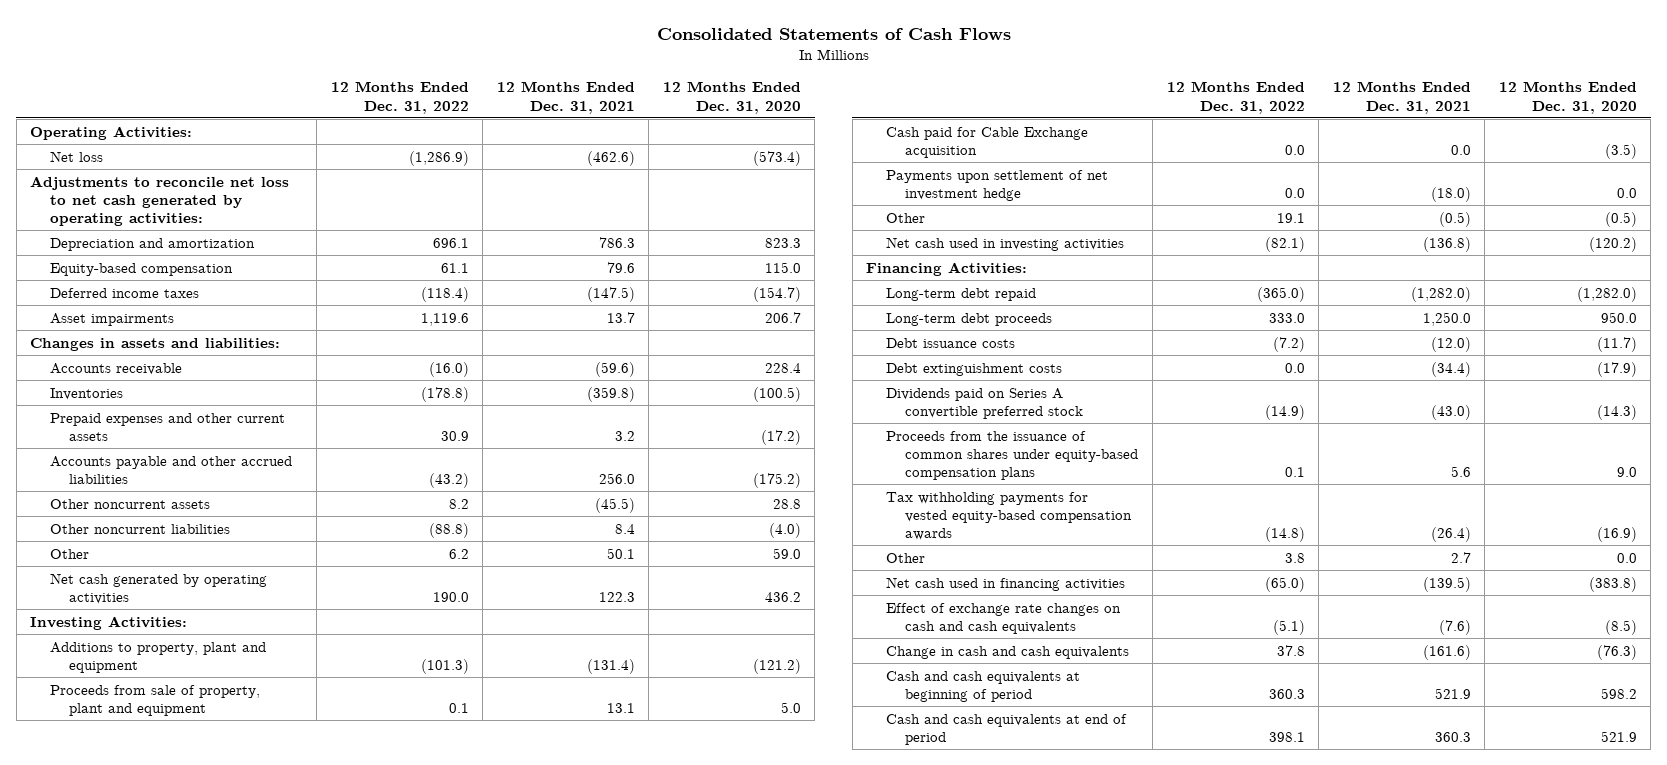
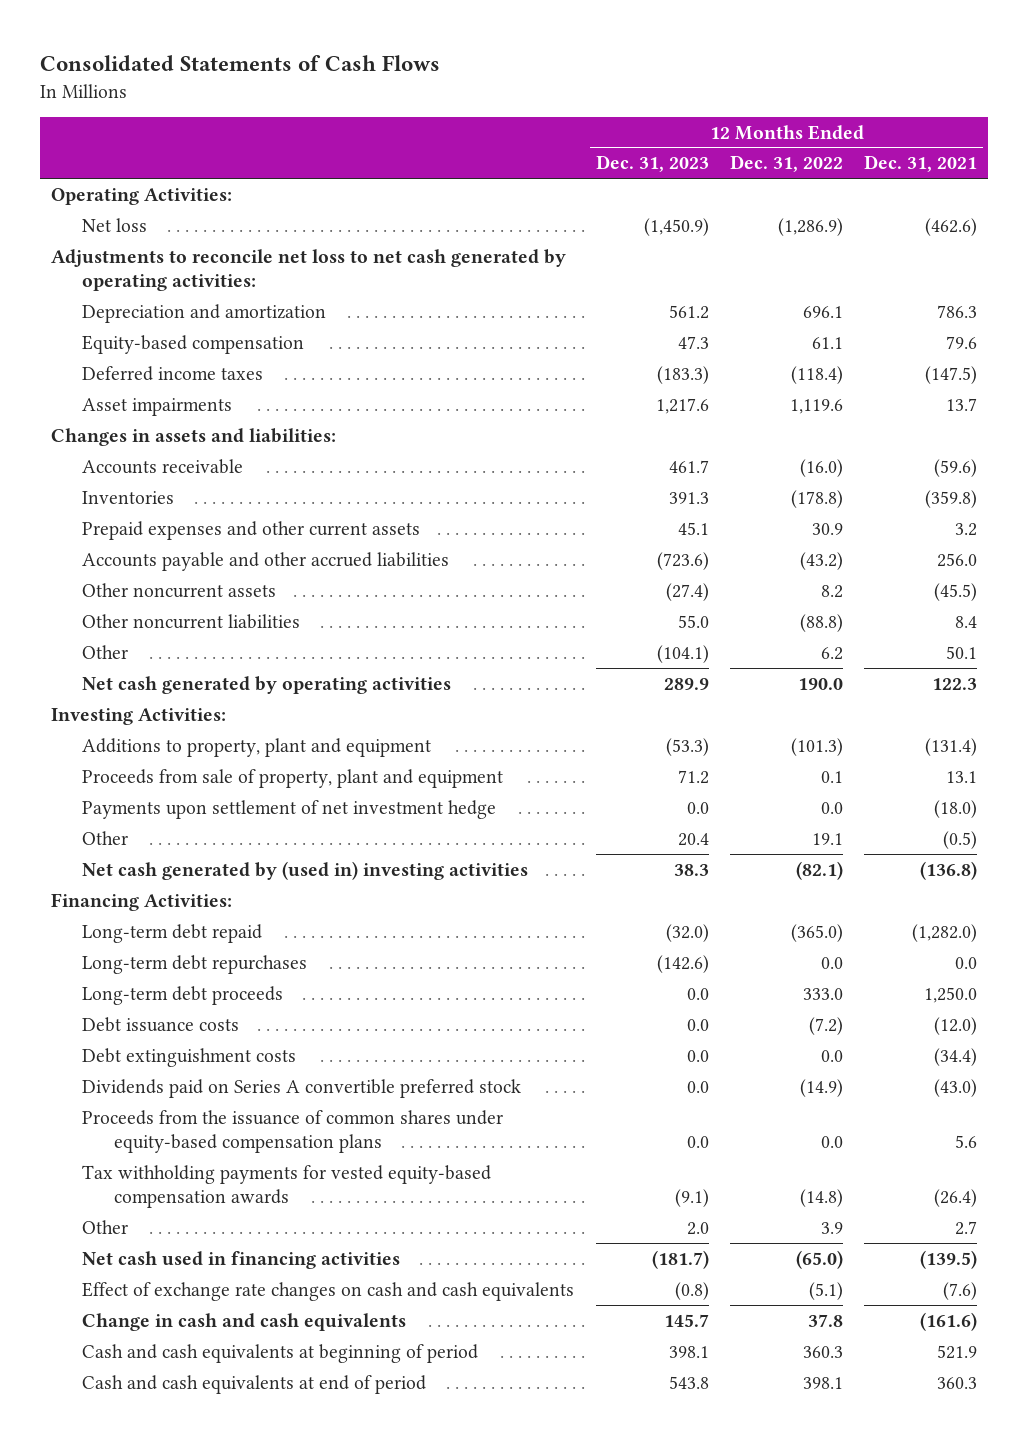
[662,81,801,114] 12 Months Ended Dec. 31, 2020 -> none
none -> [595,155,709,173] Dec. 31, 2023
[885,126,1088,158] Cash paid for Cable Exchange acquisition -> none
[885,236,1124,251] Net cash used in investing activities -> [82,860,529,880] Net cash generated by (used in) investing activities
none -> [82,954,308,974] Long-term debt repurchases
[1284,467,1305,478] 0.1 -> [821,1136,844,1149] 0.0
[1284,552,1305,563] 3.8 -> [821,1221,844,1234] 3.9

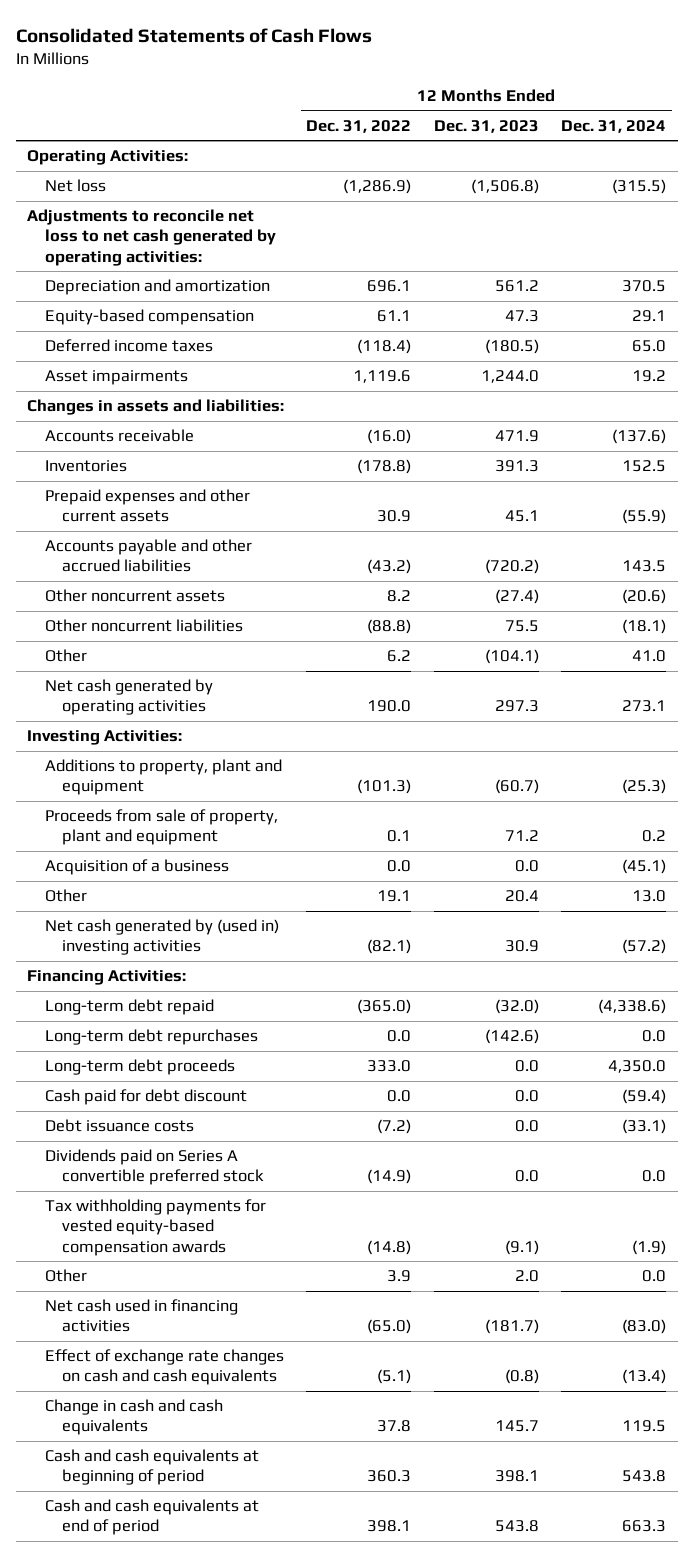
[864,155,978,173] Dec. 31, 2021 -> none
none -> [561,119,667,133] Dec. 31, 2024
[643,217,709,236] (1,450.9) -> [470,179,539,195] (1,506.8)
[656,365,709,384] (183.3) -> [484,339,539,355] (180.5)
[655,397,709,414] 1,217.6 -> [480,370,539,384] 1,244.0
[668,459,709,473] 461.7 -> [494,430,539,443] 471.9
[656,551,709,570] (723.6) -> [484,559,539,575] (720.2)
[677,614,709,628] 55.0 -> [504,620,539,633] 75.5
[663,677,709,690] 289.9 -> [494,700,539,713] 297.3
[665,737,709,756] (53.3) -> [494,779,539,795] (60.7)
[82,799,497,819] Payments upon settlement of net investment hedge -> none
none -> [44,859,229,876] Acquisition of a business
[673,863,709,876] 38.3 -> [504,940,539,953] 30.9
none -> [44,1089,247,1106] Cash paid for debt discount
[82,1047,297,1067] Debt extinguishment costs -> none
[82,1109,504,1154] Proceeds from the issuance of common shares under equity-based compensation plans -> none

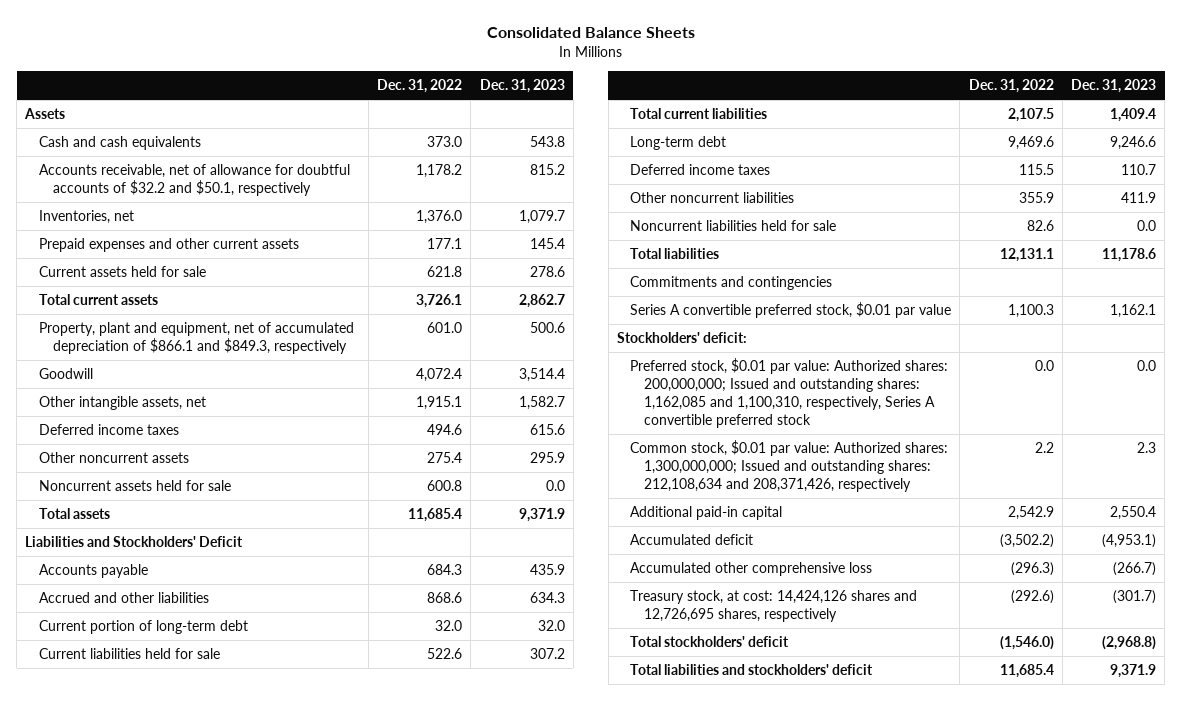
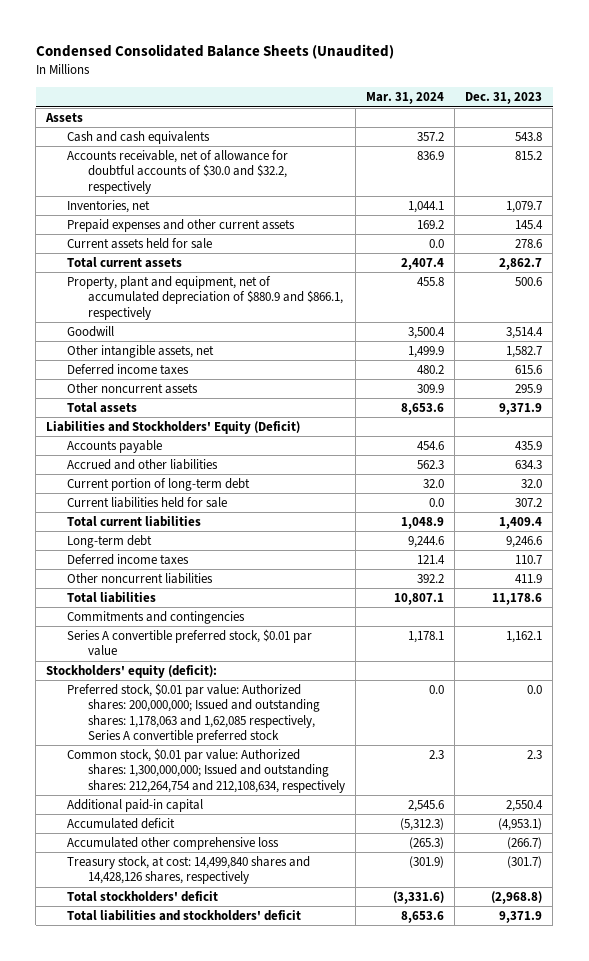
[486,27,695,39] Consolidated Balance Sheets -> [35,44,394,60] Condensed Consolidated Balance Sheets (Unaudited)
[377,79,463,94] Dec. 31, 2022 -> none
none -> [366,92,445,105] Mar. 31, 2024
[39,164,351,197] Accounts receivable, net of allowance for doubtful accounts of $32.2 and $50.1, respectively -> [67,150,289,194] Accounts receivable, net of allowance for doubtful accounts of $30.0 and $32.2, respectively
[39,322,355,355] Property, plant and equipment, net of accumulated depreciation of $866.1 and $849.3, respectively -> [67,276,344,320] Property, plant and equipment, net of accumulated depreciation of $880.9 and $866.1, respectively
[39,480,232,492] Noncurrent assets held for sale -> none
[25,536,244,548] Liabilities and Stockholders' Deficit -> [46,421,301,435] Liabilities and Stockholders' Equity (Deficit)
[630,220,837,232] Noncurrent liabilities held for sale -> none
[616,332,747,344] Stockholders' deficit: -> [46,665,218,679] Stockholders' equity (deficit):
[630,358,949,429] Preferred stock, $0.01 par value: Authorized shares: 200,000,000; Issued and outstanding shares: 1,162,085 and 1,100,310, respectively, Series A convertible preferred stock -> [67,683,321,744] Preferred stock, $0.01 par value: Authorized shares: 200,000,000; Issued and outstanding shares: 1,178,063 and 1,62,085 respectively, Series A convertible preferred stock
[630,440,949,493] Common stock, $0.01 par value: Authorized shares: 1,300,000,000; Issued and outstanding shares: 212,108,634 and 208,371,426, respectively -> [67,748,346,793] Common stock, $0.01 par value: Authorized shares: 1,300,000,000; Issued and outstanding shares: 212,264,754 and 212,108,634, respectively
[630,590,918,623] Treasury stock, at cost: 14,424,126 shares and 12,726,695 shares, respectively -> [67,856,311,885] Treasury stock, at cost: 14,499,840 shares and 14,428,126 shares, respectively

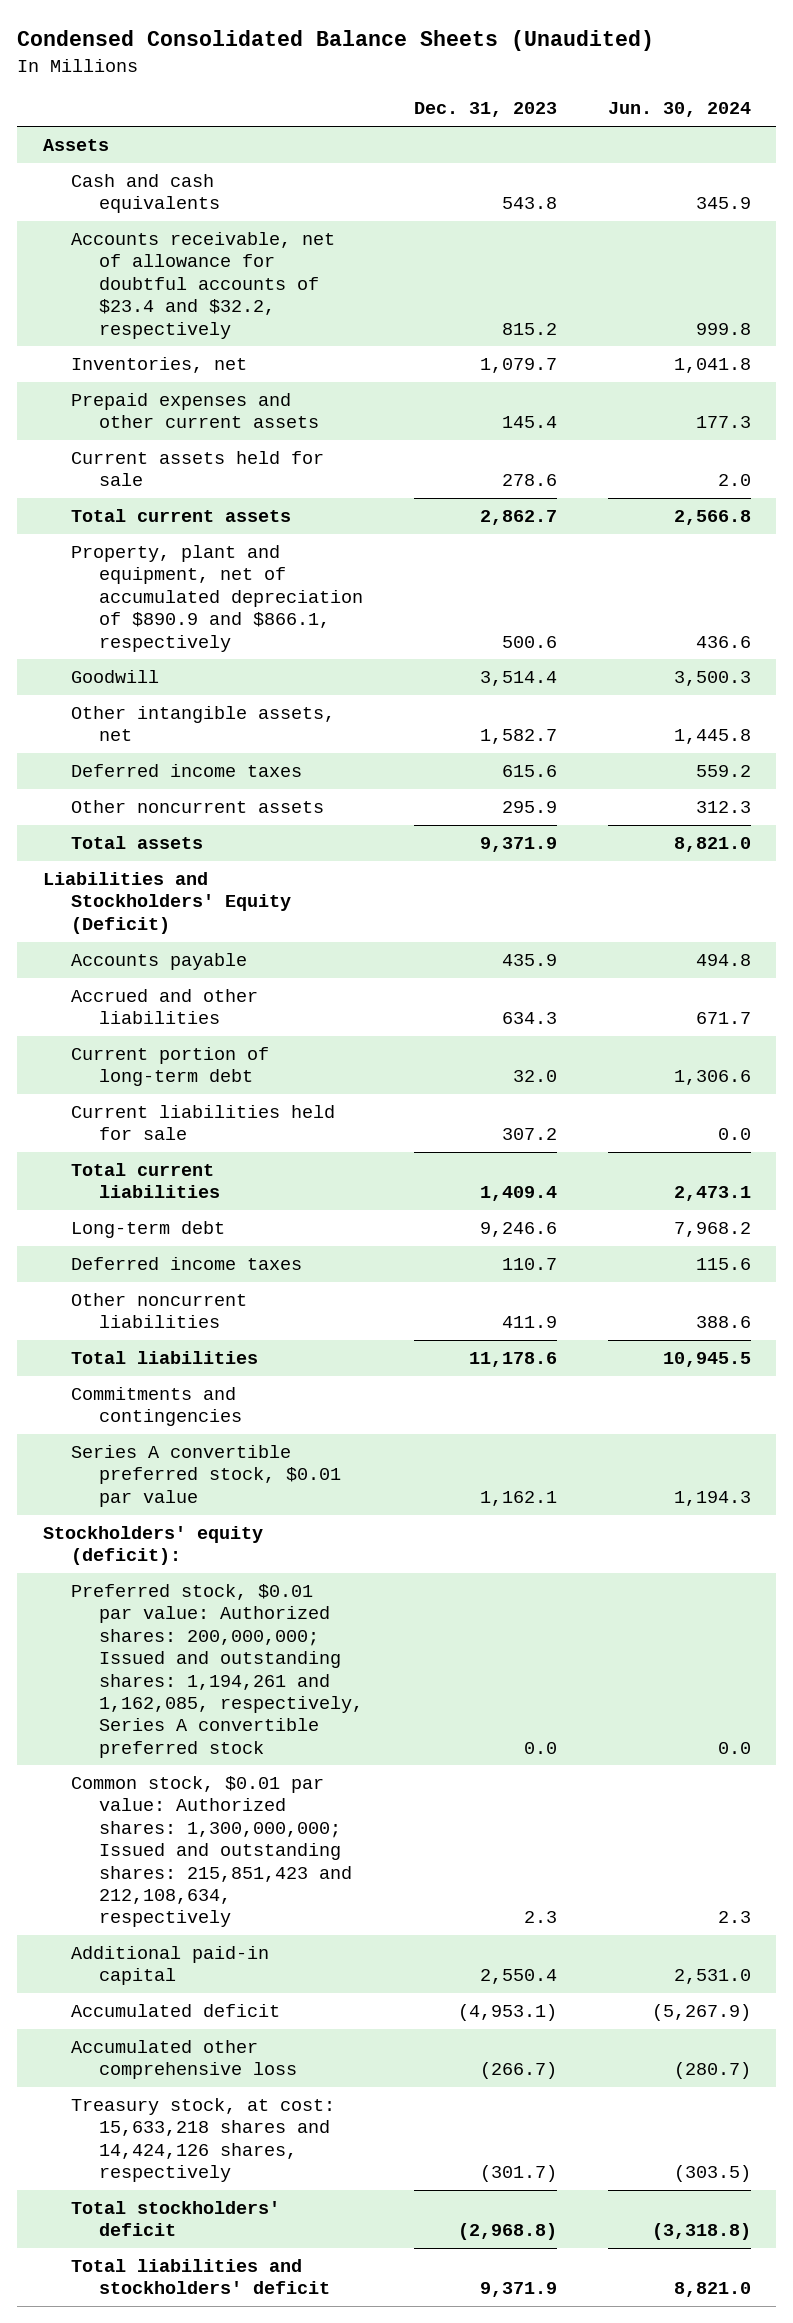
[366,92,445,105] Mar. 31, 2024 -> none
none -> [607,102,751,118] Jun. 30, 2024
[67,150,289,194] Accounts receivable, net of allowance for doubtful accounts of $30.0 and $32.2, respectively -> [70,232,335,339] Accounts receivable, net of allowance for doubtful accounts of $23.4 and $32.2, respectively
[67,276,344,320] Property, plant and equipment, net of accumulated depreciation of $880.9 and $866.1, respectively -> [70,545,363,652] Property, plant and equipment, net of accumulated depreciation of $890.9 and $866.1, respectively
[67,683,321,744] Preferred stock, $0.01 par value: Authorized shares: 200,000,000; Issued and outstanding shares: 1,178,063 and 1,62,085 respectively, Series A convertible preferred stock -> [70,1584,363,1758] Preferred stock, $0.01 par value: Authorized shares: 200,000,000; Issued and outstanding shares: 1,194,261 and 1,162,085, respectively, Series A convertible preferred stock
[67,748,346,793] Common stock, $0.01 par value: Authorized shares: 1,300,000,000; Issued and outstanding shares: 212,264,754 and 212,108,634, respectively -> [70,1776,352,1928] Common stock, $0.01 par value: Authorized shares: 1,300,000,000; Issued and outstanding shares: 215,851,423 and 212,108,634, respectively
[67,856,311,885] Treasury stock, at cost: 14,499,840 shares and 14,428,126 shares, respectively -> [70,2098,335,2183] Treasury stock, at cost: 15,633,218 shares and 14,424,126 shares, respectively

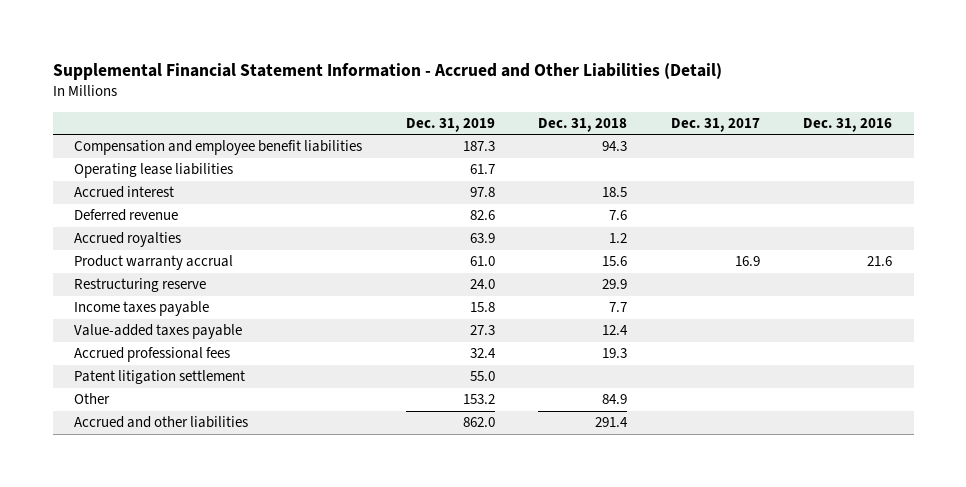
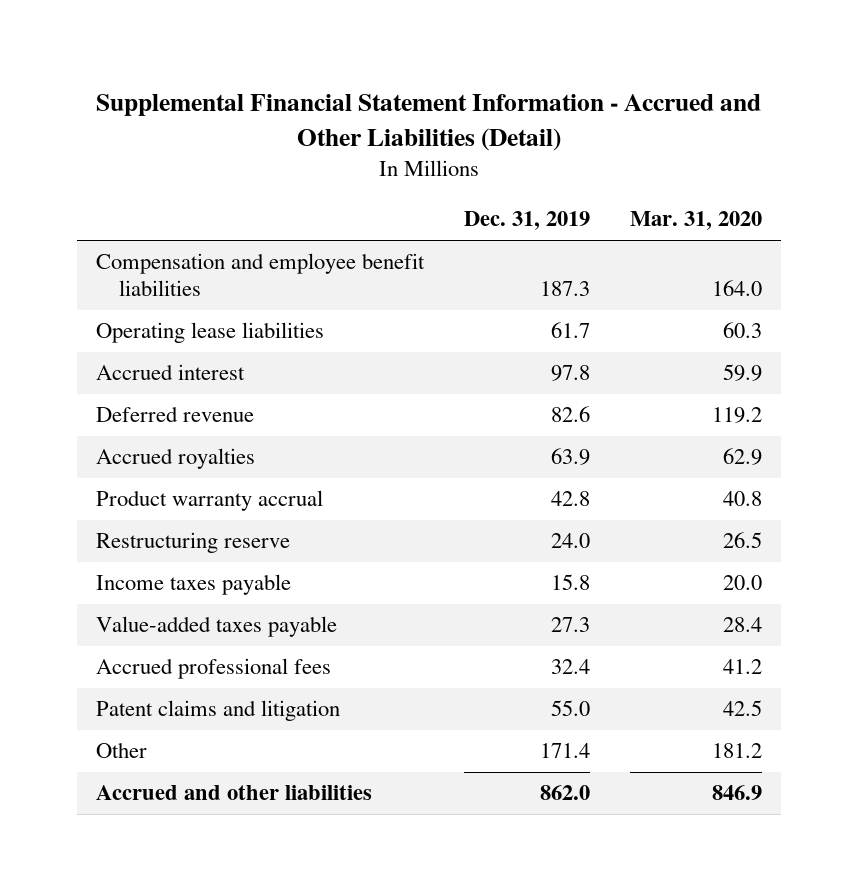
[538,117,628,132] Dec. 31, 2018 -> none
[670,117,760,132] Dec. 31, 2017 -> none
[803,117,893,132] Dec. 31, 2016 -> none
none -> [629,211,762,231] Mar. 31, 2020
[469,256,495,267] 61.0 -> [550,491,590,507] 42.8
[74,370,246,385] Patent litigation settlement -> [96,700,341,722] Patent claims and litigation
[462,394,495,405] 153.2 -> [539,743,590,759] 171.4

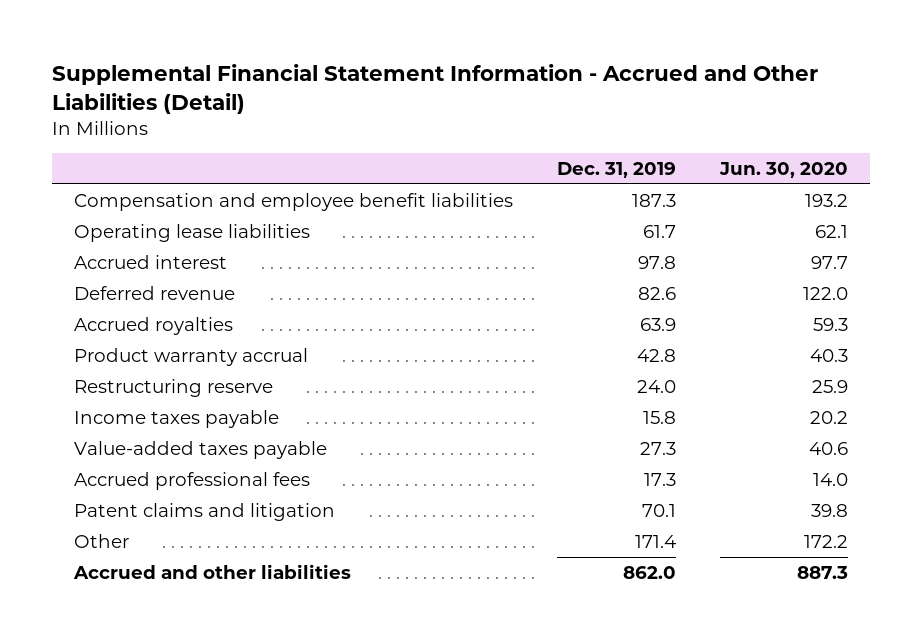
[629,211,762,231] Mar. 31, 2020 -> none
none -> [718,162,848,179] Jun. 30, 2020
[550,659,590,675] 32.4 -> [643,472,676,486] 17.3
[550,700,590,717] 55.0 -> [641,503,676,517] 70.1

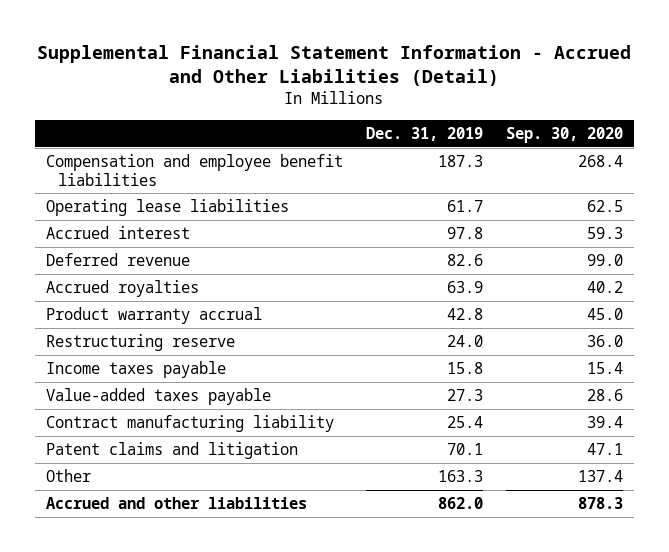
[718,162,848,179] Jun. 30, 2020 -> none
none -> [505,127,623,144] Sep. 30, 2020
[74,471,311,490] Accrued professional fees -> none
none -> [46,415,335,433] Contract manufacturing liability
[634,534,676,548] 171.4 -> [437,470,483,483] 163.3

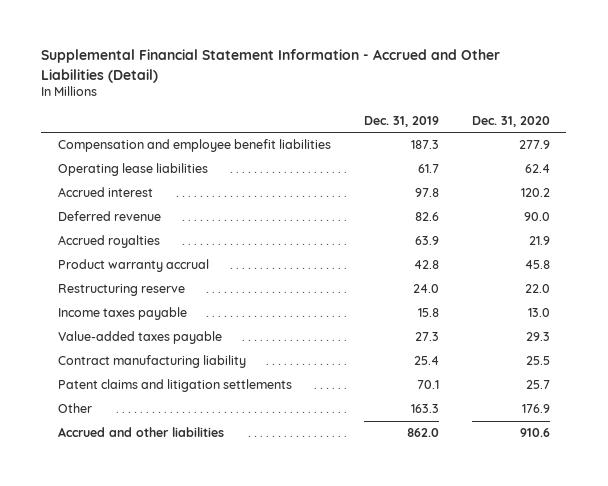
[505,127,623,144] Sep. 30, 2020 -> none
none -> [471,115,550,127] Dec. 31, 2020
[46,442,299,460] Patent claims and litigation -> [57,379,292,393] Patent claims and litigation settlements

